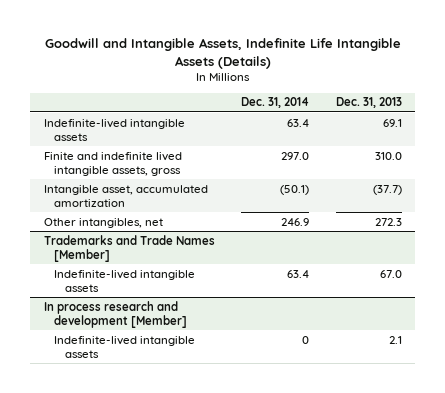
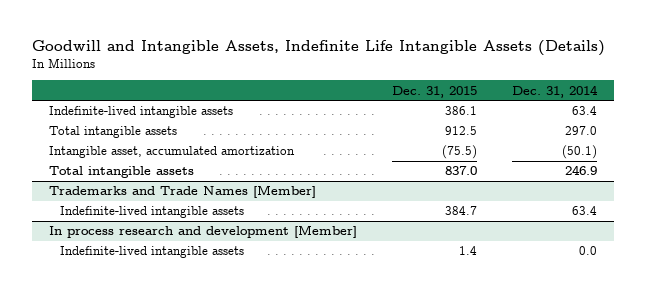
[335,97,402,109] Dec. 31, 2013 -> none
none -> [391,85,477,98] Dec. 31, 2015
[43,151,182,176] Finite and indefinite lived intangible assets, gross -> [49,126,178,139] Total intangible assets
[43,217,163,228] Other intangibles, net -> [49,166,195,179] Total intangible assets
[302,335,310,344] 0 -> [578,246,597,256] 0.0

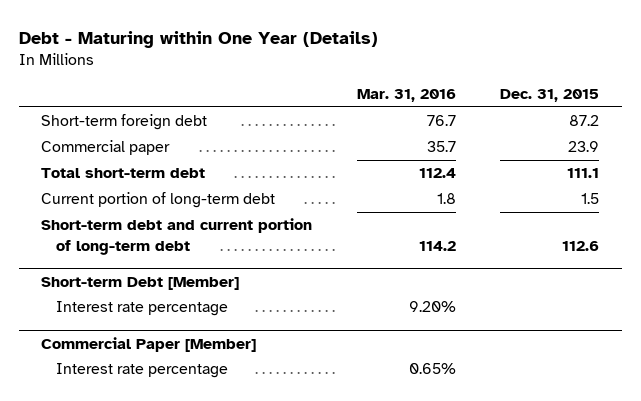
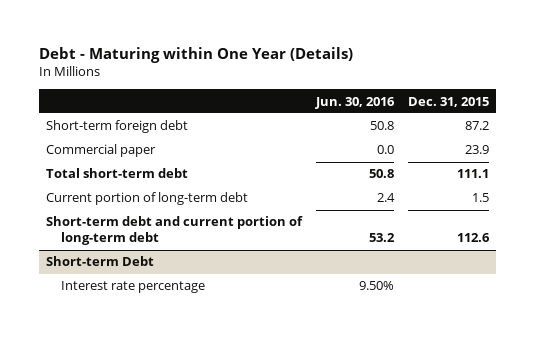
[356,89,456,103] Mar. 31, 2016 -> none
none -> [315,96,396,109] Jun. 30, 2016
[56,301,229,317] Interest rate percentage -> none
[41,336,257,352] Commercial Paper [Member] -> none
[41,276,240,290] Short-term Debt [Member] -> [46,256,155,267] Short-term Debt

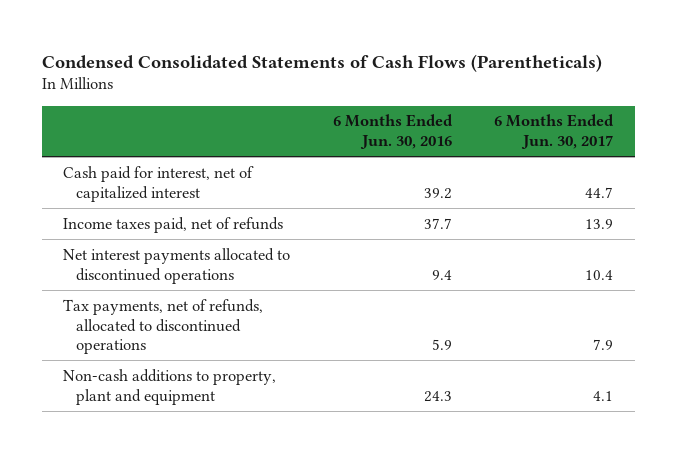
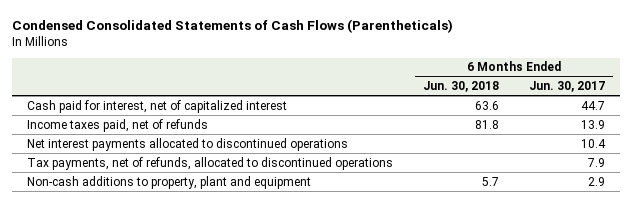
[332,114,453,150] 6 Months Ended Jun. 30, 2016 -> none
none -> [422,81,499,93] Jun. 30, 2018
[593,390,614,401] 4.1 -> [588,176,606,186] 2.9

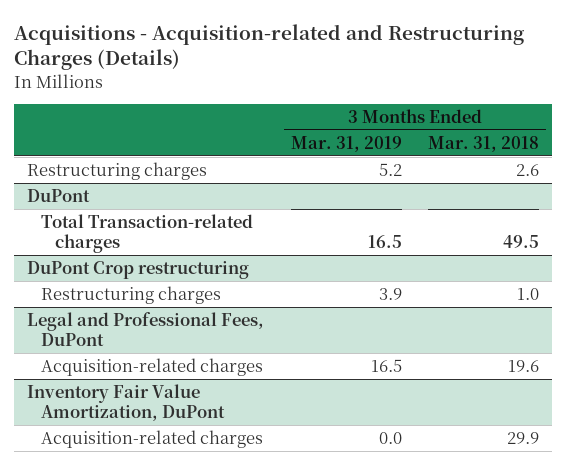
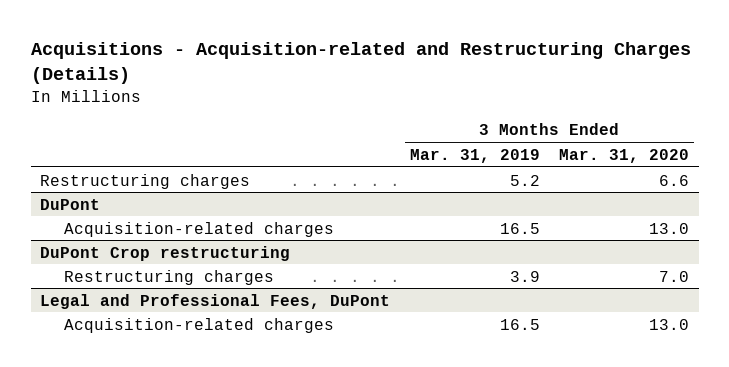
[428,135,540,152] Mar. 31, 2018 -> none
none -> [559,148,690,163] Mar. 31, 2020
[41,213,254,254] Total Transaction-related charges -> [63,221,334,237] Acquisition-related charges
[27,383,226,422] Inventory Fair Value Amortization, DuPont -> none
[41,429,264,448] Acquisition-related charges -> none

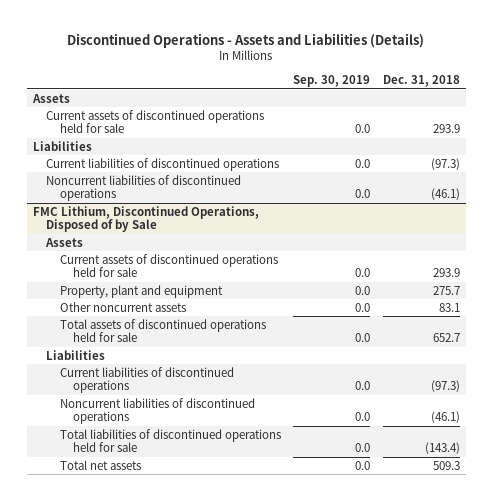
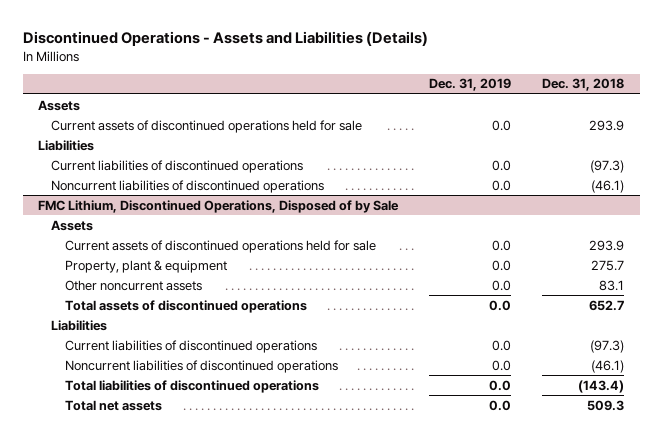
[293,75,371,88] Sep. 30, 2019 -> none
none -> [429,78,512,92] Dec. 31, 2019
[59,284,223,298] Property, plant and equipment -> [64,259,227,273] Property, plant & equipment
[59,318,266,343] Total assets of discontinued operations held for sale -> [64,299,307,313] Total assets of discontinued operations
[59,428,281,453] Total liabilities of discontinued operations held for sale -> [64,379,319,393] Total liabilities of discontinued operations

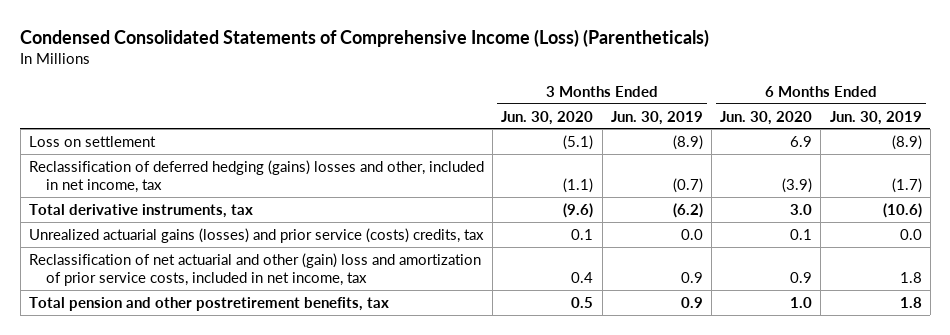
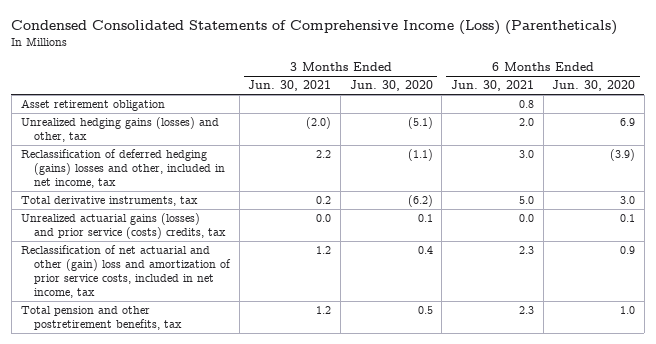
[610,110,703,125] Jun. 30, 2019 -> none
[829,110,922,125] Jun. 30, 2019 -> none
none -> [248,80,332,92] Jun. 30, 2021
none -> [450,80,534,92] Jun. 30, 2021
none -> [20,99,165,112] Asset retirement obligation
[28,135,156,147] Loss on settlement -> [20,117,219,143] Unrealized hedging gains (losses) and other, tax
[563,202,594,218] (9.6) -> [407,195,433,208] (6.2)

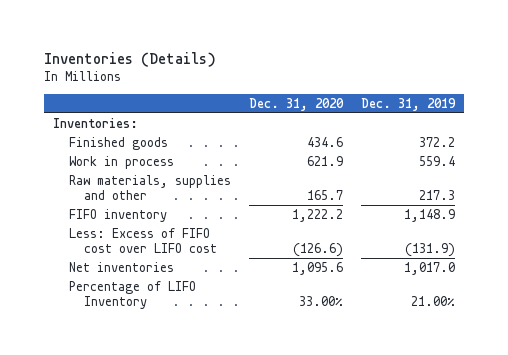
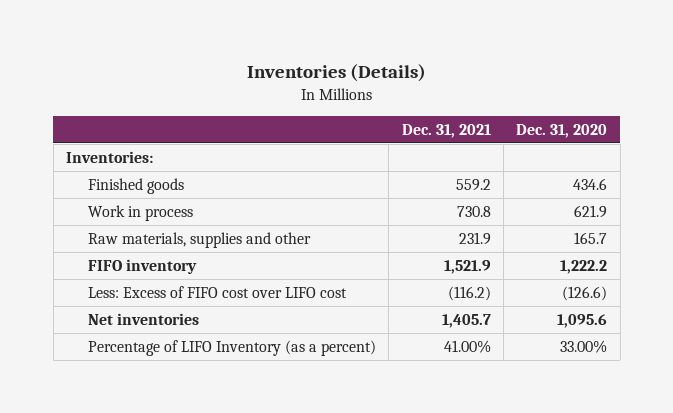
[361,97,457,111] Dec. 31, 2019 -> none
none -> [401,123,491,138] Dec. 31, 2021
[68,280,196,310] Percentage of LIFO Inventory -> [87,339,376,356] Percentage of LIFO Inventory (as a percent)

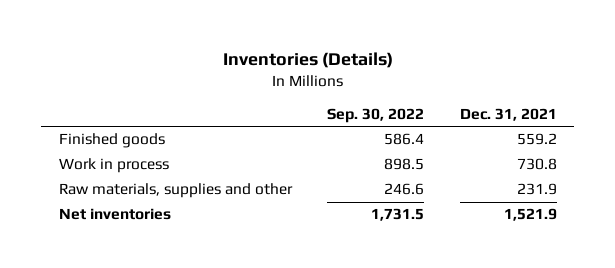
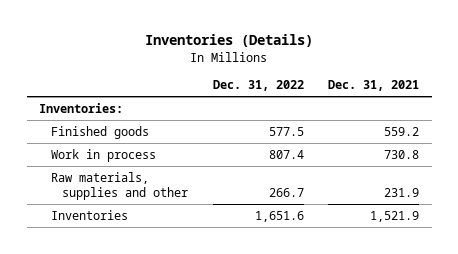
[327,107,425,123] Sep. 30, 2022 -> none
none -> [212,80,304,92] Dec. 31, 2022
none -> [39,102,124,113] Inventories:
[58,208,171,221] Net inventories -> [50,209,128,220] Inventories

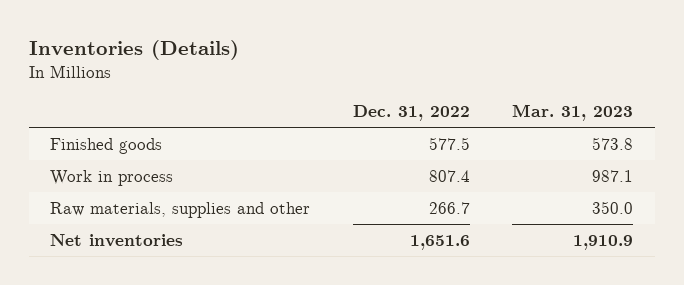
[328,80,420,92] Dec. 31, 2021 -> none
none -> [512,104,634,122] Mar. 31, 2023
[39,102,124,113] Inventories: -> none
[50,209,128,220] Inventories -> [50,233,184,247] Net inventories

